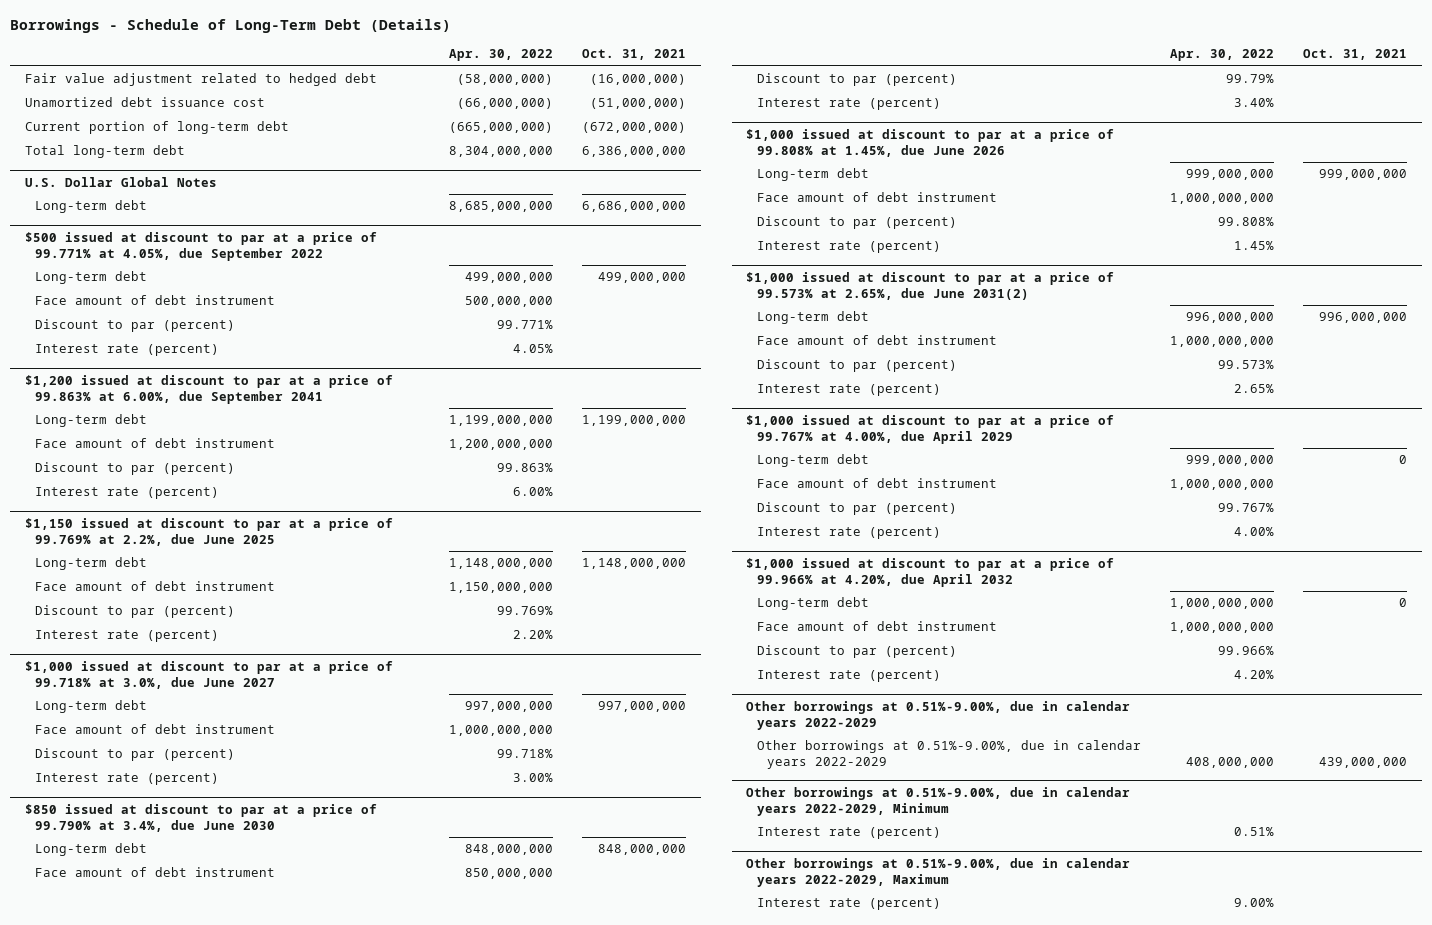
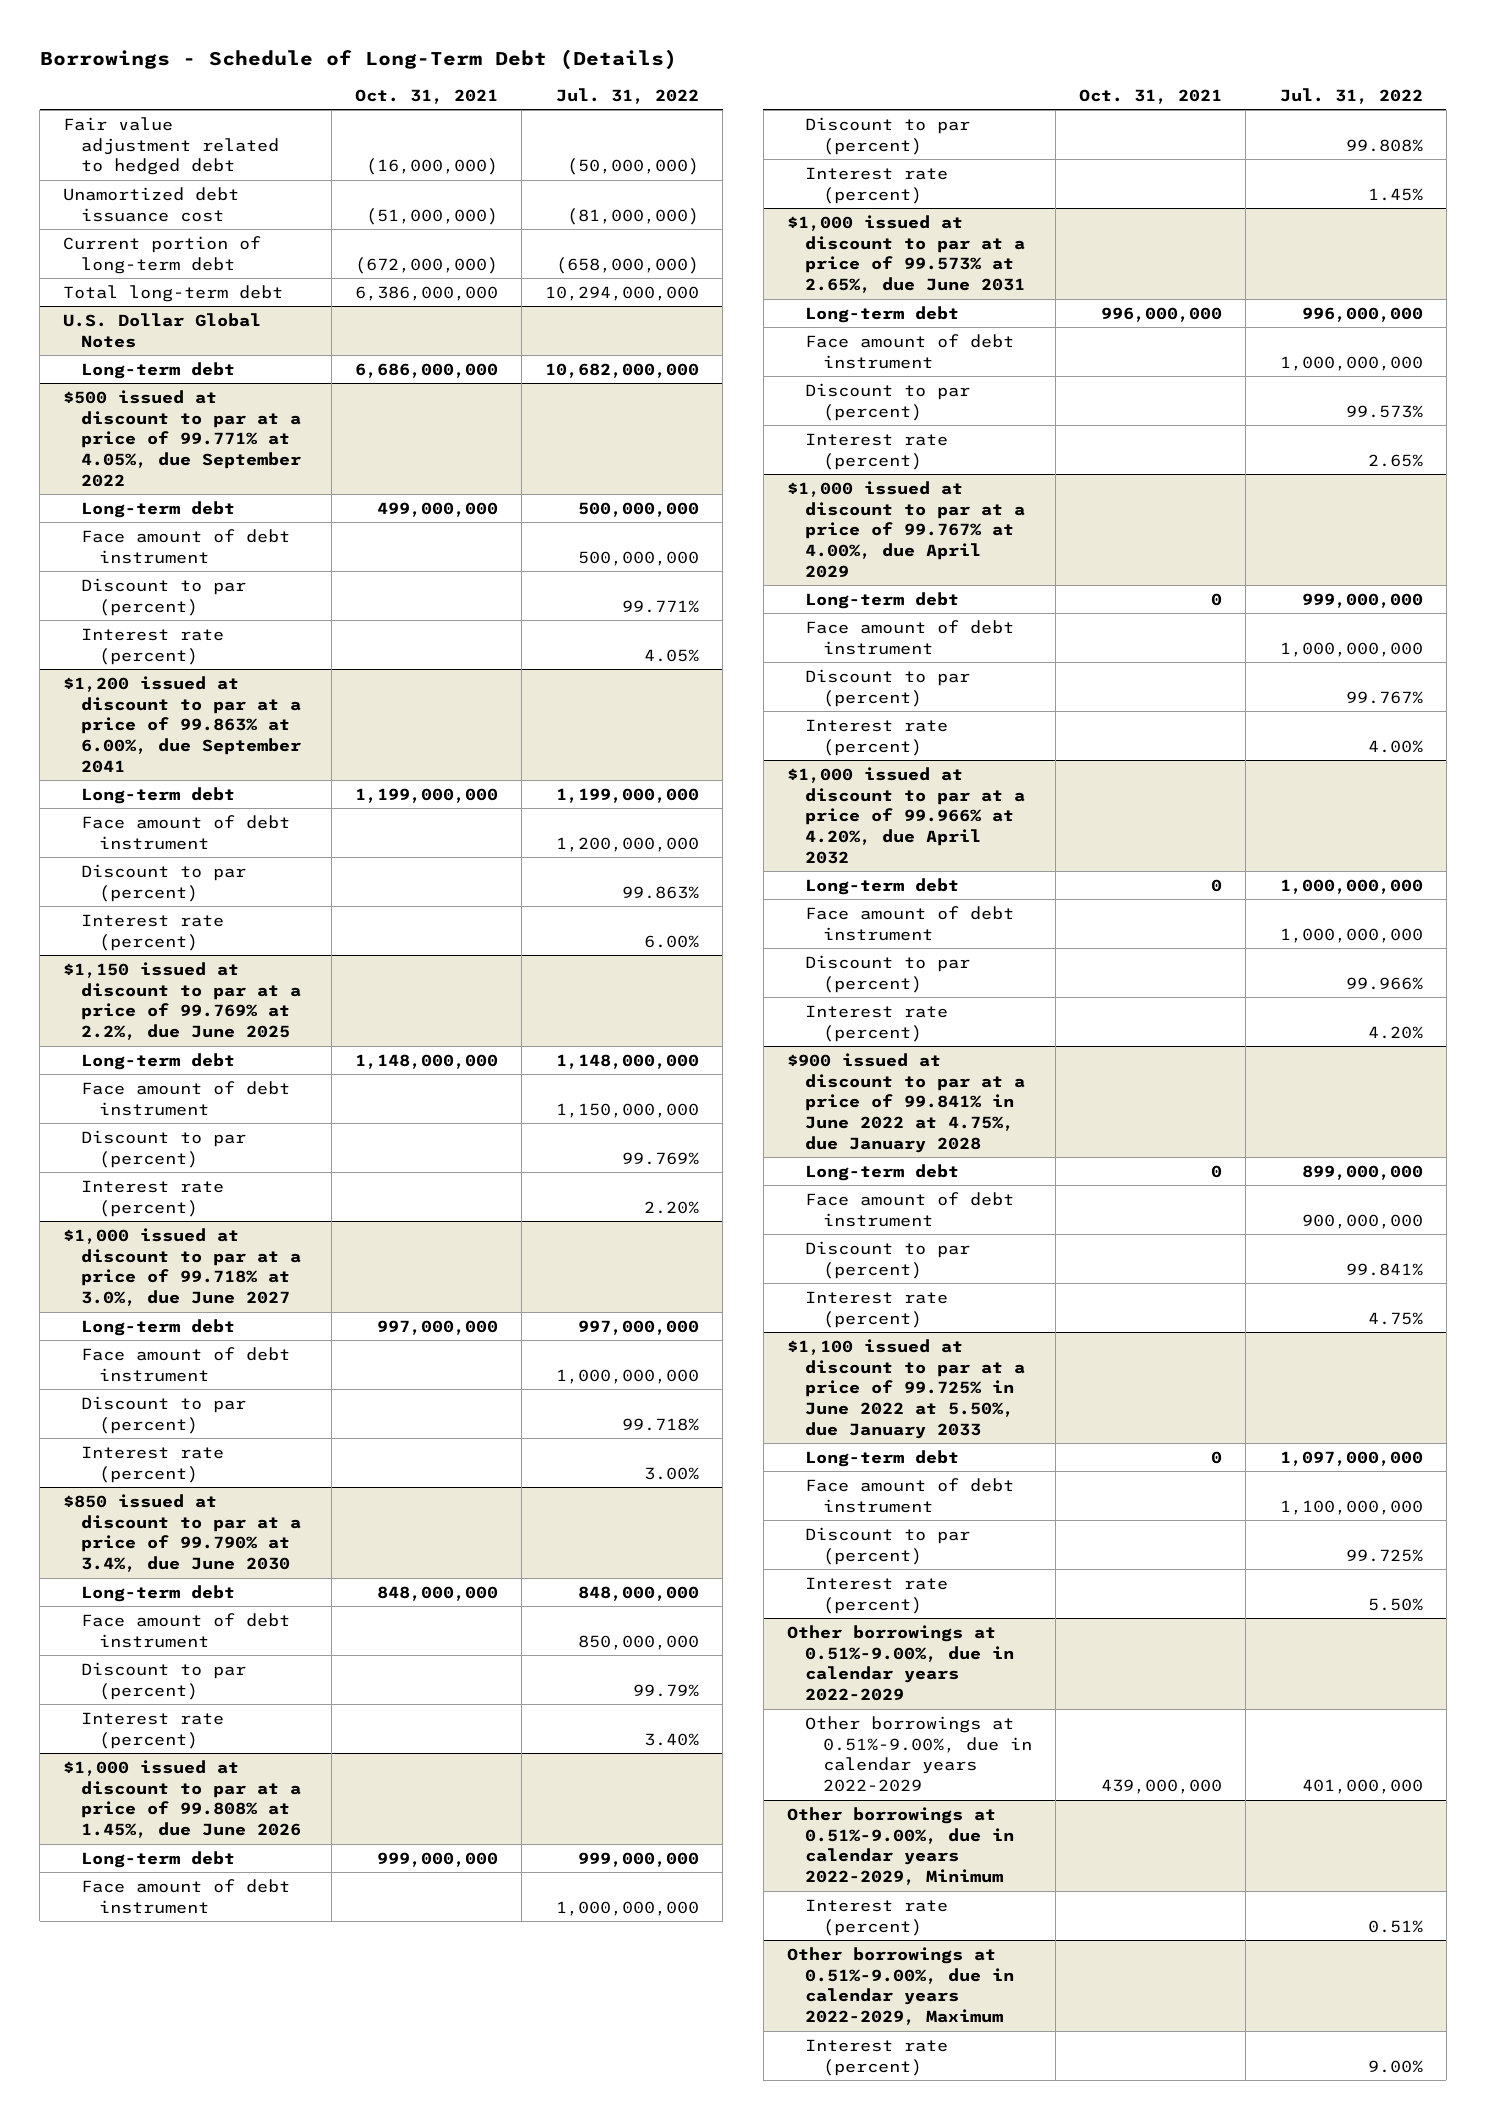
[448,49,553,62] Apr. 30, 2022 -> none
none -> [556,87,700,104] Jul. 31, 2022
[746,272,1115,300] $1,000 issued at discount to par at a price of 99.573% at 2.65%, due June 2031(2) -> [786,214,1025,294] $1,000 issued at discount to par at a price of 99.573% at 2.65%, due June 2031
none -> [786,1052,1025,1154] $900 issued at discount to par at a price of 99.841% in June 2022 at 4.75%, due January 2028
none -> [804,1163,959,1181] Long-term debt
none -> [804,1191,1014,1227] Face amount of debt instrument
none -> [804,1240,970,1279] Discount to par (percent)
none -> [804,1290,948,1328] Interest rate (percent)
none -> [786,1338,1025,1440] $1,100 issued at discount to par at a price of 99.725% in June 2022 at 5.50%, due January 2033
none -> [804,1449,959,1467] Long-term debt
none -> [804,1477,1014,1513] Face amount of debt instrument
none -> [804,1526,970,1565] Discount to par (percent)
none -> [804,1576,948,1614] Interest rate (percent)

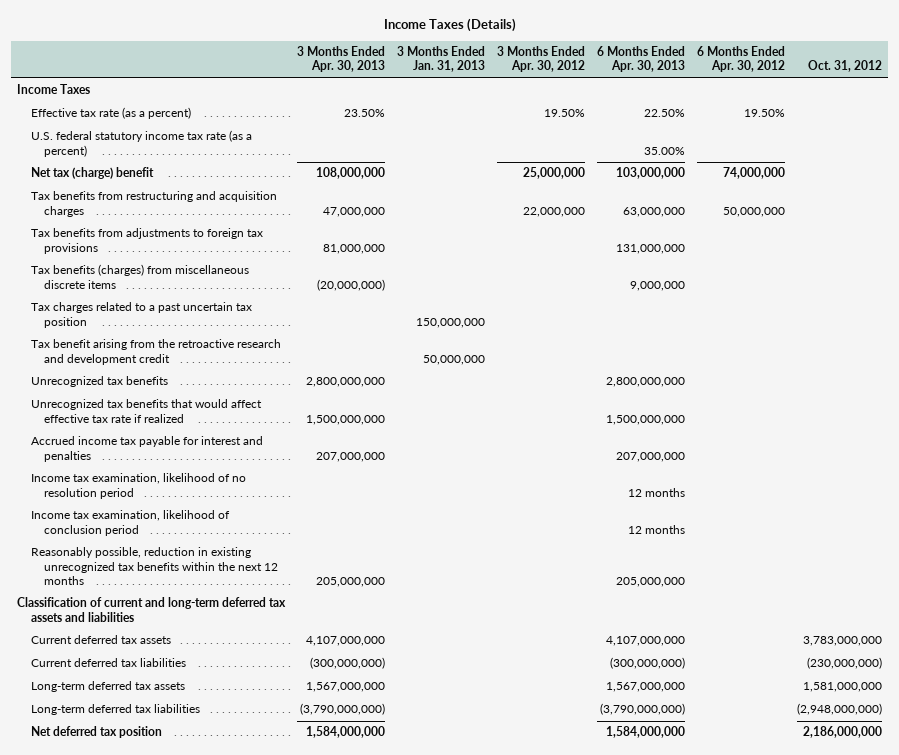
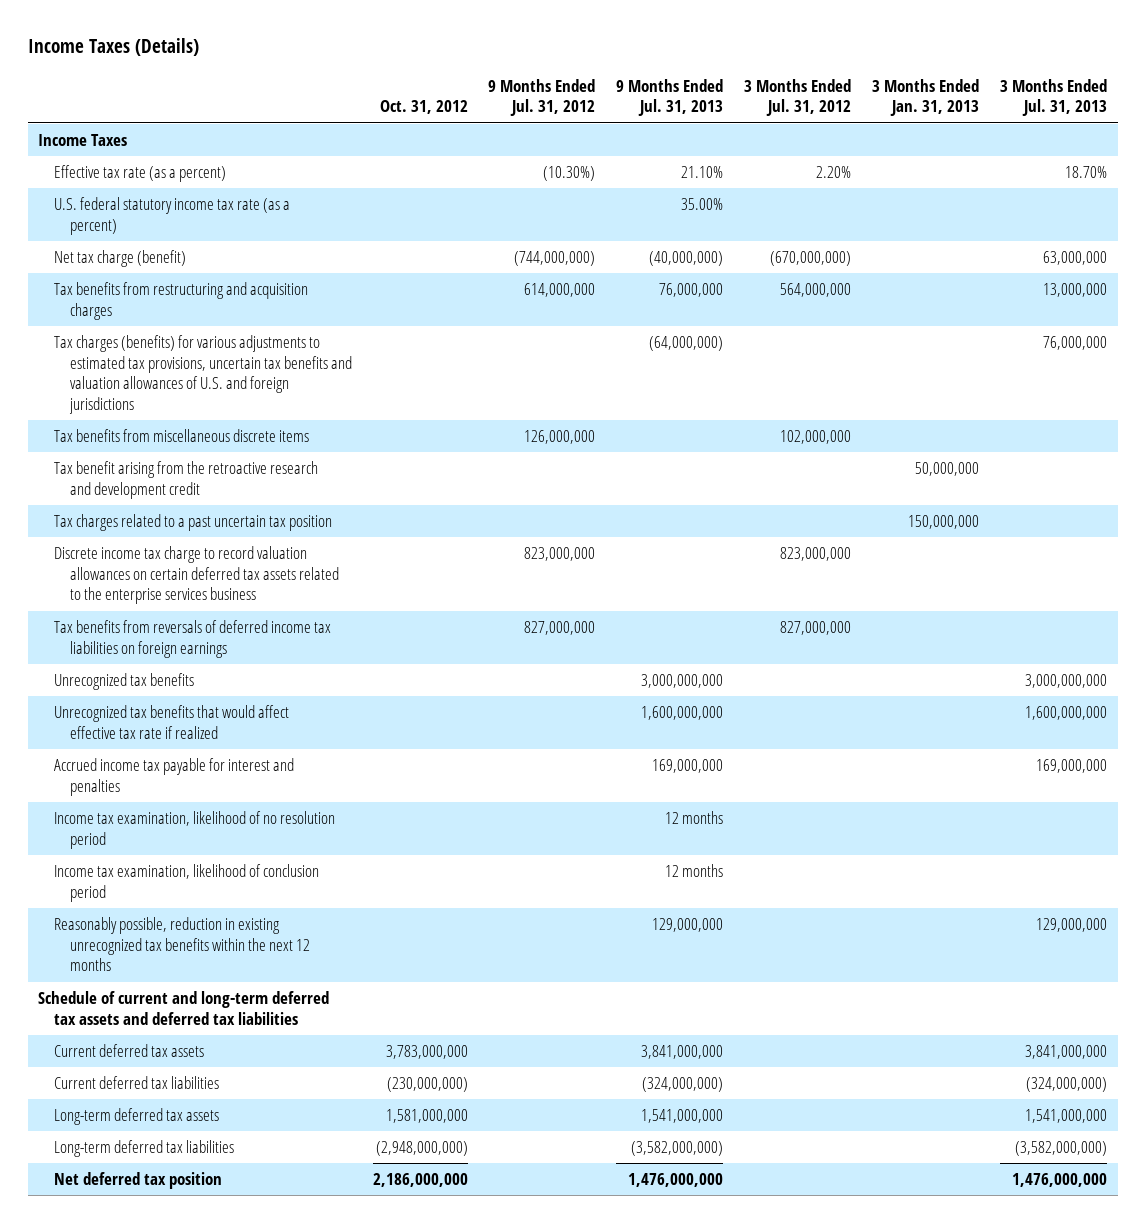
[297,46,386,73] 3 Months Ended Apr. 30, 2013 -> none
[497,46,586,73] 3 Months Ended Apr. 30, 2012 -> none
[597,46,686,73] 6 Months Ended Apr. 30, 2013 -> none
[696,46,785,73] 6 Months Ended Apr. 30, 2012 -> none
none -> [488,78,596,117] 9 Months Ended Jul. 31, 2012
none -> [616,78,724,117] 9 Months Ended Jul. 31, 2013
none -> [744,78,852,117] 3 Months Ended Jul. 31, 2012
none -> [1000,78,1108,117] 3 Months Ended Jul. 31, 2013
[30,167,154,180] Net tax (charge) benefit -> [53,249,186,267] Net tax charge (benefit)
[30,228,263,254] Tax benefits from adjustments to foreign tax provisions -> none
none -> [53,334,352,415] Tax charges (benefits) for various adjustments to estimated tax provisions, uncertain tax benefits and valuation allowances of U.S. and foreign jurisdictions
[30,264,249,289] Tax benefits (charges) from miscellaneous discrete items -> [53,428,309,442] Tax benefits from miscellaneous discrete items
[30,302,252,328] Tax charges related to a past uncertain tax position -> [53,513,332,531] Tax charges related to a past uncertain tax position
none -> [53,545,339,605] Discrete income tax charge to record valuation allowances on certain deferred tax assets related to the enterprise services business
none -> [53,619,331,658] Tax benefits from reversals of deferred income tax liabilities on foreign earnings
[17,597,287,622] Classification of current and long-term deferred tax assets and liabilities -> [38,990,330,1025] Schedule of current and long-term deferred tax assets and deferred tax liabilities

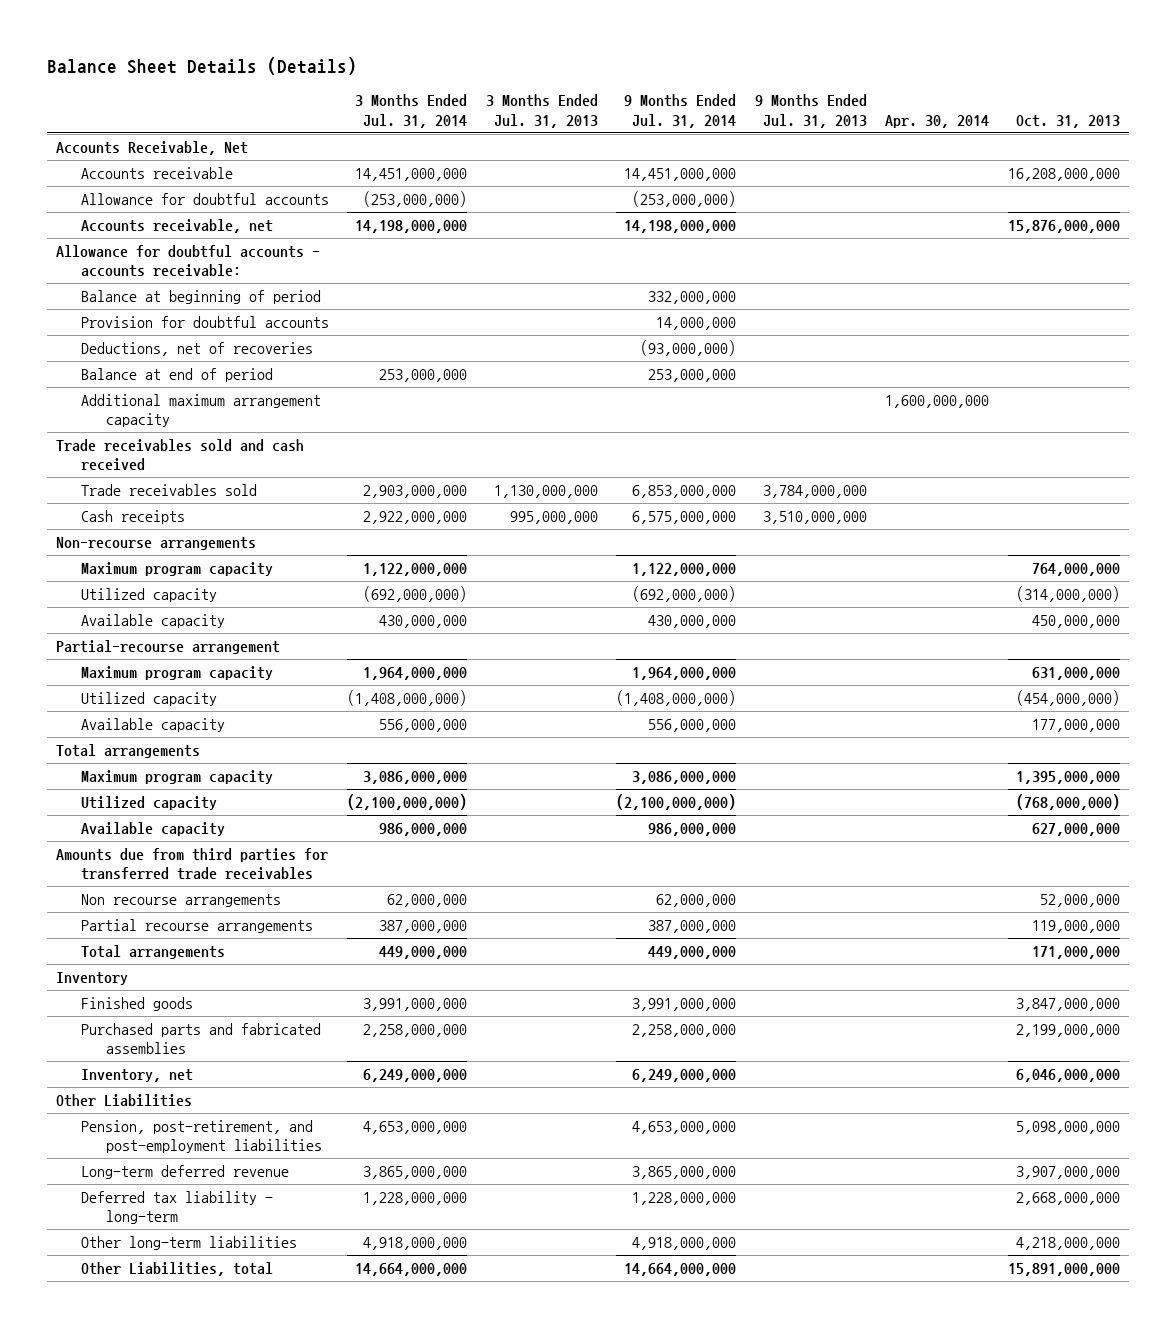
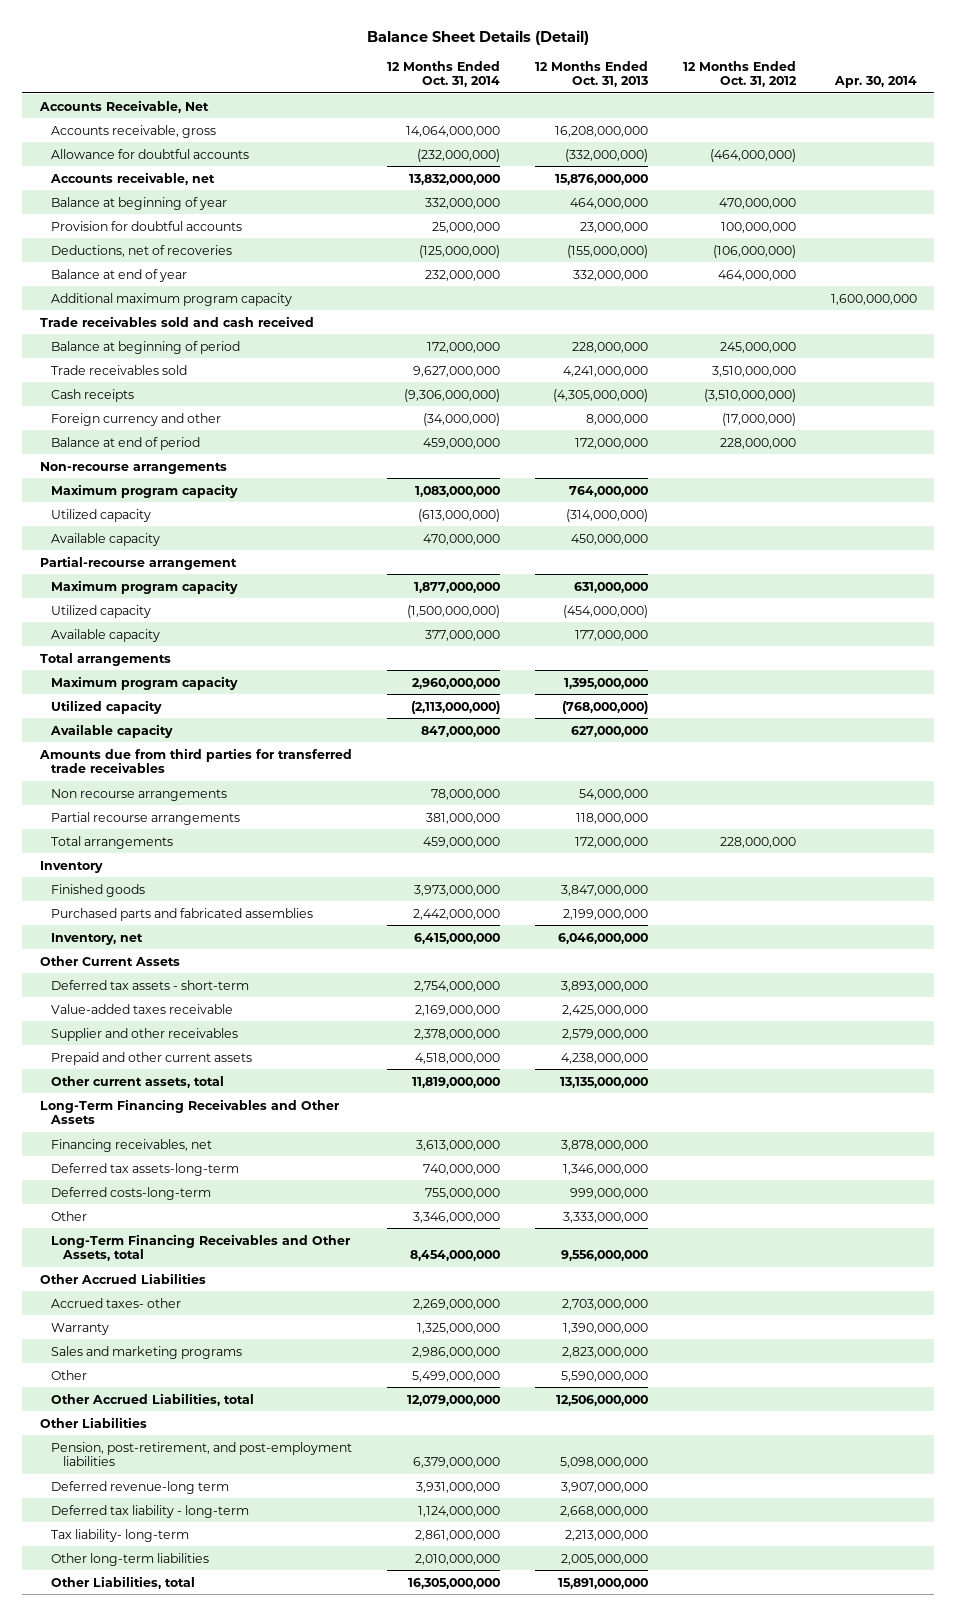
[46,56,357,75] Balance Sheet Details (Details) -> [367,29,590,45] Balance Sheet Details (Detail)
[355,94,468,128] 3 Months Ended Jul. 31, 2014 -> none
[485,94,598,128] 3 Months Ended Jul. 31, 2013 -> none
[624,94,737,128] 9 Months Ended Jul. 31, 2014 -> none
[754,94,867,128] 9 Months Ended Jul. 31, 2013 -> none
[1015,114,1120,128] Oct. 31, 2013 -> none
none -> [387,60,501,88] 12 Months Ended Oct. 31, 2014
none -> [534,60,648,88] 12 Months Ended Oct. 31, 2013
none -> [682,60,797,88] 12 Months Ended Oct. 31, 2012
[81,166,234,179] Accounts receivable -> [51,124,217,138] Accounts receivable, gross
[56,244,321,278] Allowance for doubtful accounts - accounts receivable: -> none
none -> [51,196,228,210] Balance at beginning of year
none -> [51,268,188,282] Balance at end of year
[81,393,322,428] Additional maximum arrangement capacity -> [51,292,293,306] Additional maximum program capacity
[81,289,322,304] Balance at beginning of period -> [51,340,241,354] Balance at beginning of period
none -> [51,412,222,426] Foreign currency and other
[81,367,274,382] Balance at end of period -> [51,436,201,450] Balance at end of period
none -> [39,955,180,966] Other Current Assets
none -> [51,979,250,990] Deferred tax assets - short-term
none -> [51,1003,234,1014] Value-added taxes receivable
none -> [51,1027,239,1041] Supplier and other receivables
none -> [51,1051,253,1065] Prepaid and other current assets
none -> [51,1075,225,1088] Other current assets, total
none -> [39,1098,340,1124] Long-Term Financing Receivables and Other Assets
none -> [51,1138,213,1152] Financing receivables, net
none -> [51,1162,240,1176] Deferred tax assets-long-term
none -> [51,1186,212,1200] Deferred costs-long-term
none -> [51,1210,88,1221] Other
none -> [51,1233,352,1261] Long-Term Financing Receivables and Other Assets, total
none -> [39,1272,206,1284] Other Accrued Liabilities
none -> [51,1297,182,1308] Accrued taxes- other
none -> [51,1322,110,1335] Warranty
none -> [51,1345,243,1359] Sales and marketing programs
none -> [51,1369,88,1380] Other
none -> [51,1392,255,1406] Other Accrued Liabilities, total
[81,1164,290,1179] Long-term deferred revenue -> [51,1480,230,1494] Deferred revenue-long term
none -> [51,1528,190,1542] Tax liability- long-term

